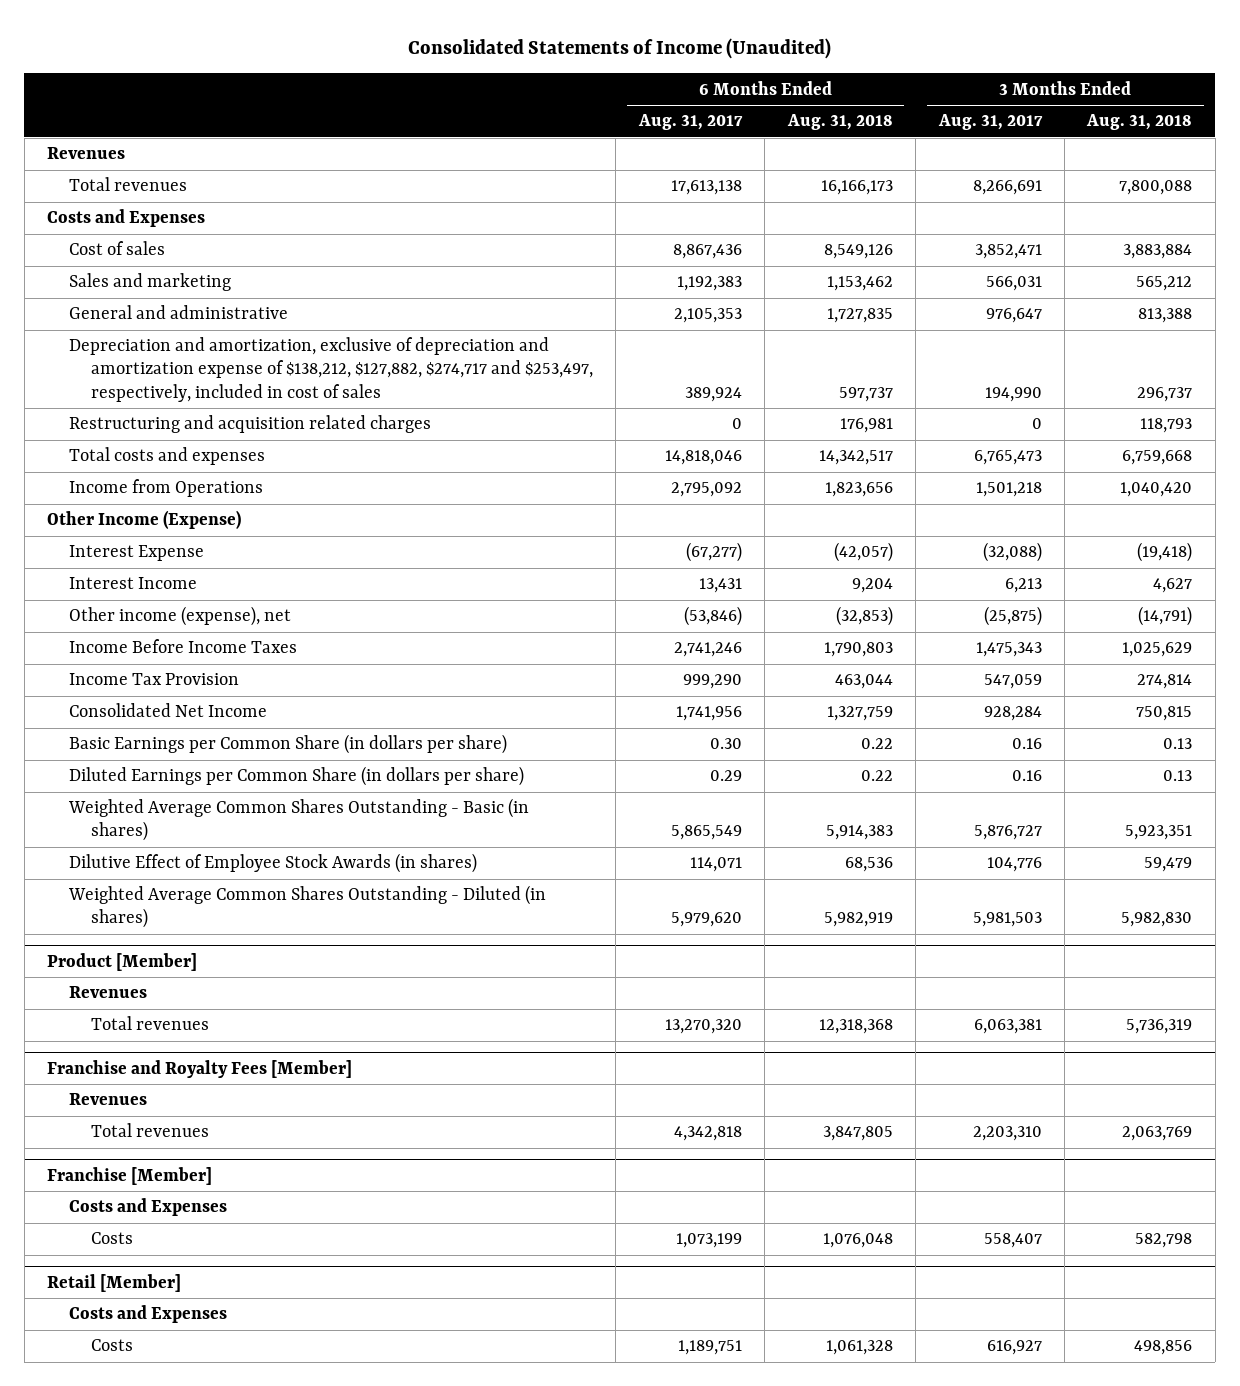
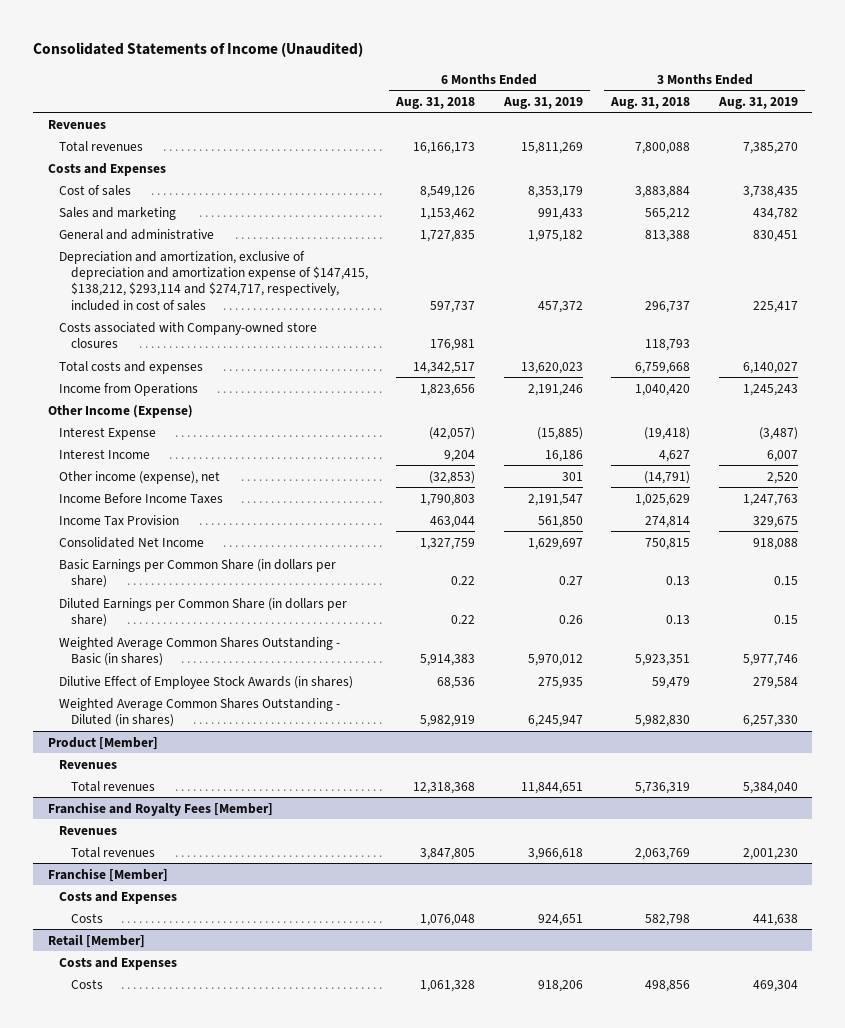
[637,114,743,131] Aug. 31, 2017 -> none
[937,114,1043,131] Aug. 31, 2017 -> none
none -> [502,96,583,109] Aug. 31, 2019
none -> [717,96,798,109] Aug. 31, 2019
[69,337,593,402] Depreciation and amortization, exclusive of depreciation and amortization expense of $138,212, $127,882, $274,717 and $253,497, respectively, included in cost of sales -> [59,250,368,311] Depreciation and amortization, exclusive of depreciation and amortization expense of $147,415, $138,212, $293,114 and $274,717, respectively, included in cost of sales
[69,415,432,434] Restructuring and acquisition related charges -> [59,321,318,348] Costs associated with Company-owned store closures

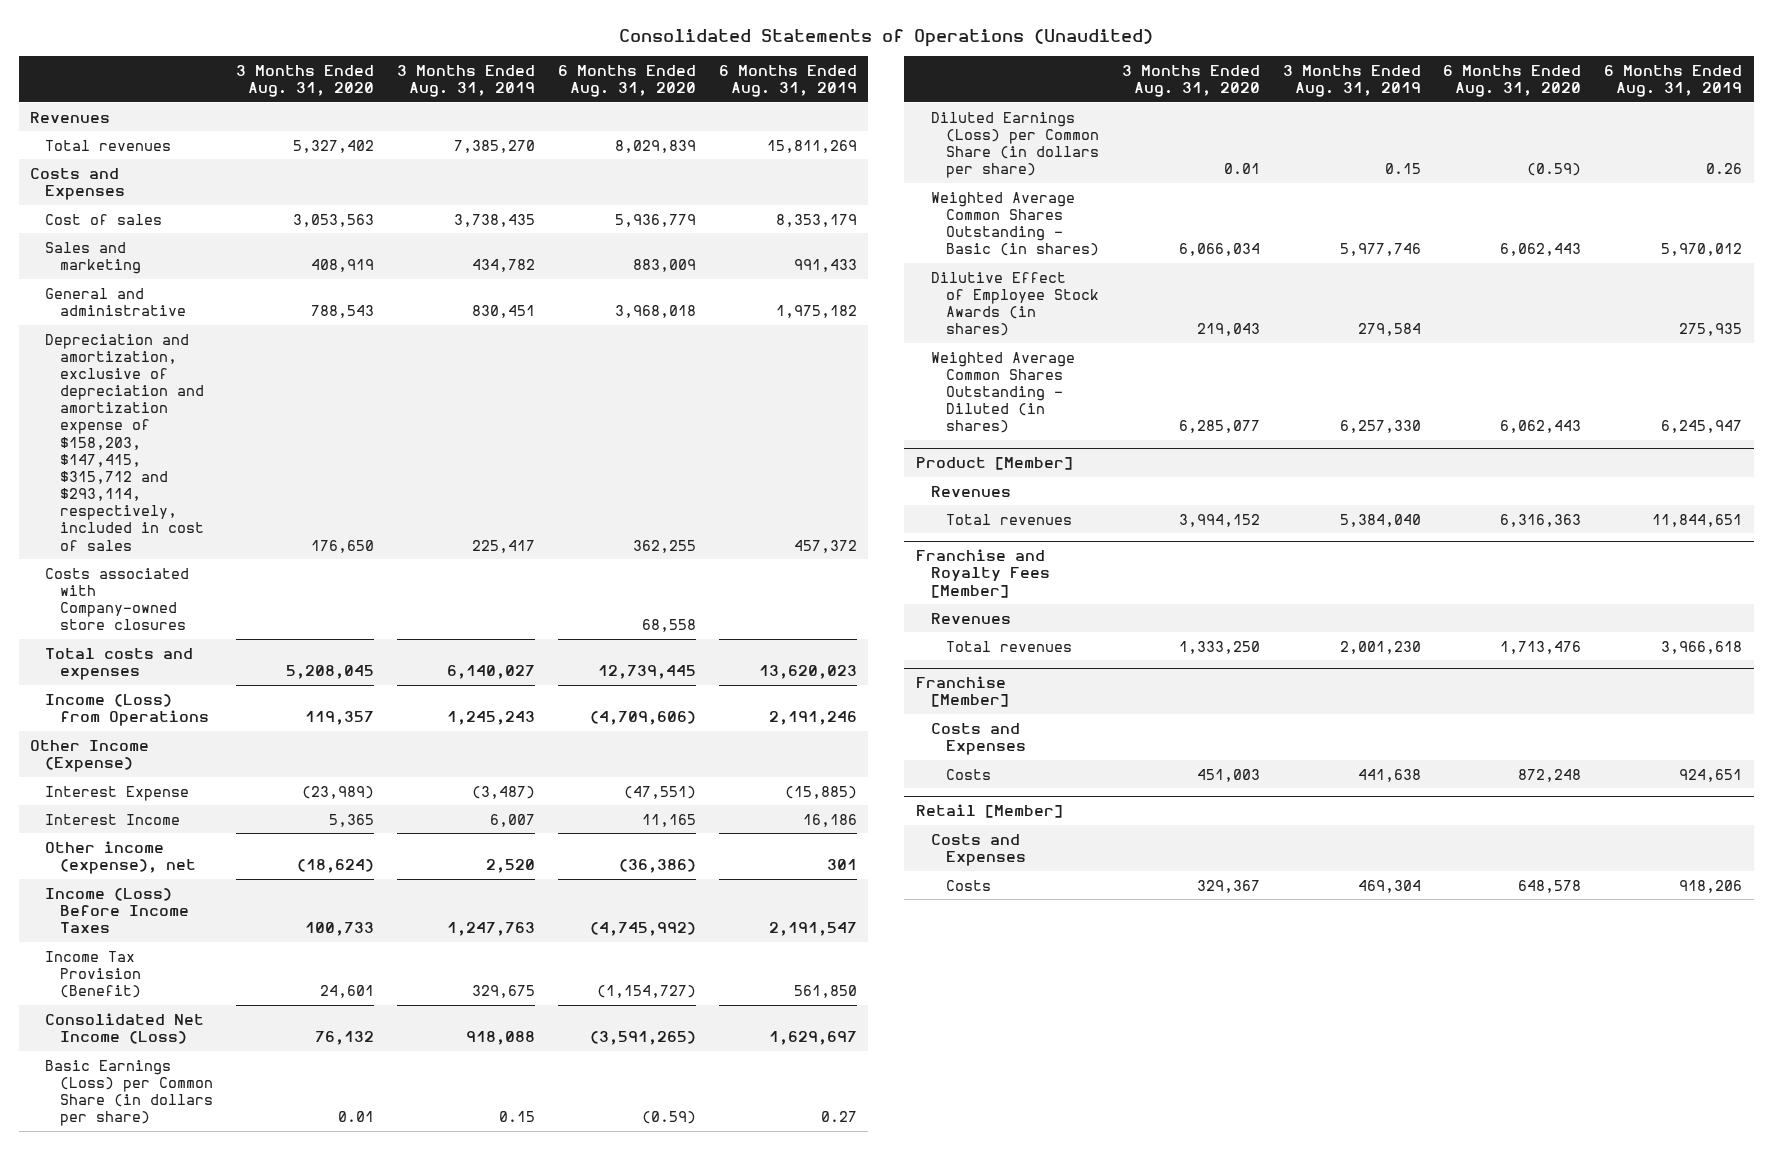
[33,42,364,58] Consolidated Statements of Income (Unaudited) -> [619,28,1154,47] Consolidated Statements of Operations (Unaudited)
[395,96,476,109] Aug. 31, 2018 -> none
[610,96,691,109] Aug. 31, 2018 -> none
none -> [236,64,375,97] 3 Months Ended Aug. 31, 2020
none -> [557,64,696,97] 6 Months Ended Aug. 31, 2020
[59,250,368,311] Depreciation and amortization, exclusive of depreciation and amortization expense of $147,415, $138,212, $293,114 and $274,717, respectively, included in cost of sales -> [45,333,205,551] Depreciation and amortization, exclusive of depreciation and amortization expense of $158,203, $147,415, $315,712 and $293,114, respectively, included in cost of sales
[59,382,199,396] Income from Operations -> [45,693,210,726] Income (Loss) from Operations
[59,492,224,504] Income Before Income Taxes -> [45,887,190,934] Income (Loss) Before Income Taxes
[59,514,180,526] Income Tax Provision -> [45,950,142,999] Income Tax Provision (Benefit)
[59,536,205,548] Consolidated Net Income -> [45,1012,205,1044] Consolidated Net Income (Loss)
[59,558,337,588] Basic Earnings per Common Share (in dollars per share) -> [45,1059,214,1127] Basic Earnings (Loss) per Common Share (in dollars per share)
[59,597,348,627] Diluted Earnings per Common Share (in dollars per share) -> [930,111,1099,179] Diluted Earnings (Loss) per Common Share (in dollars per share)

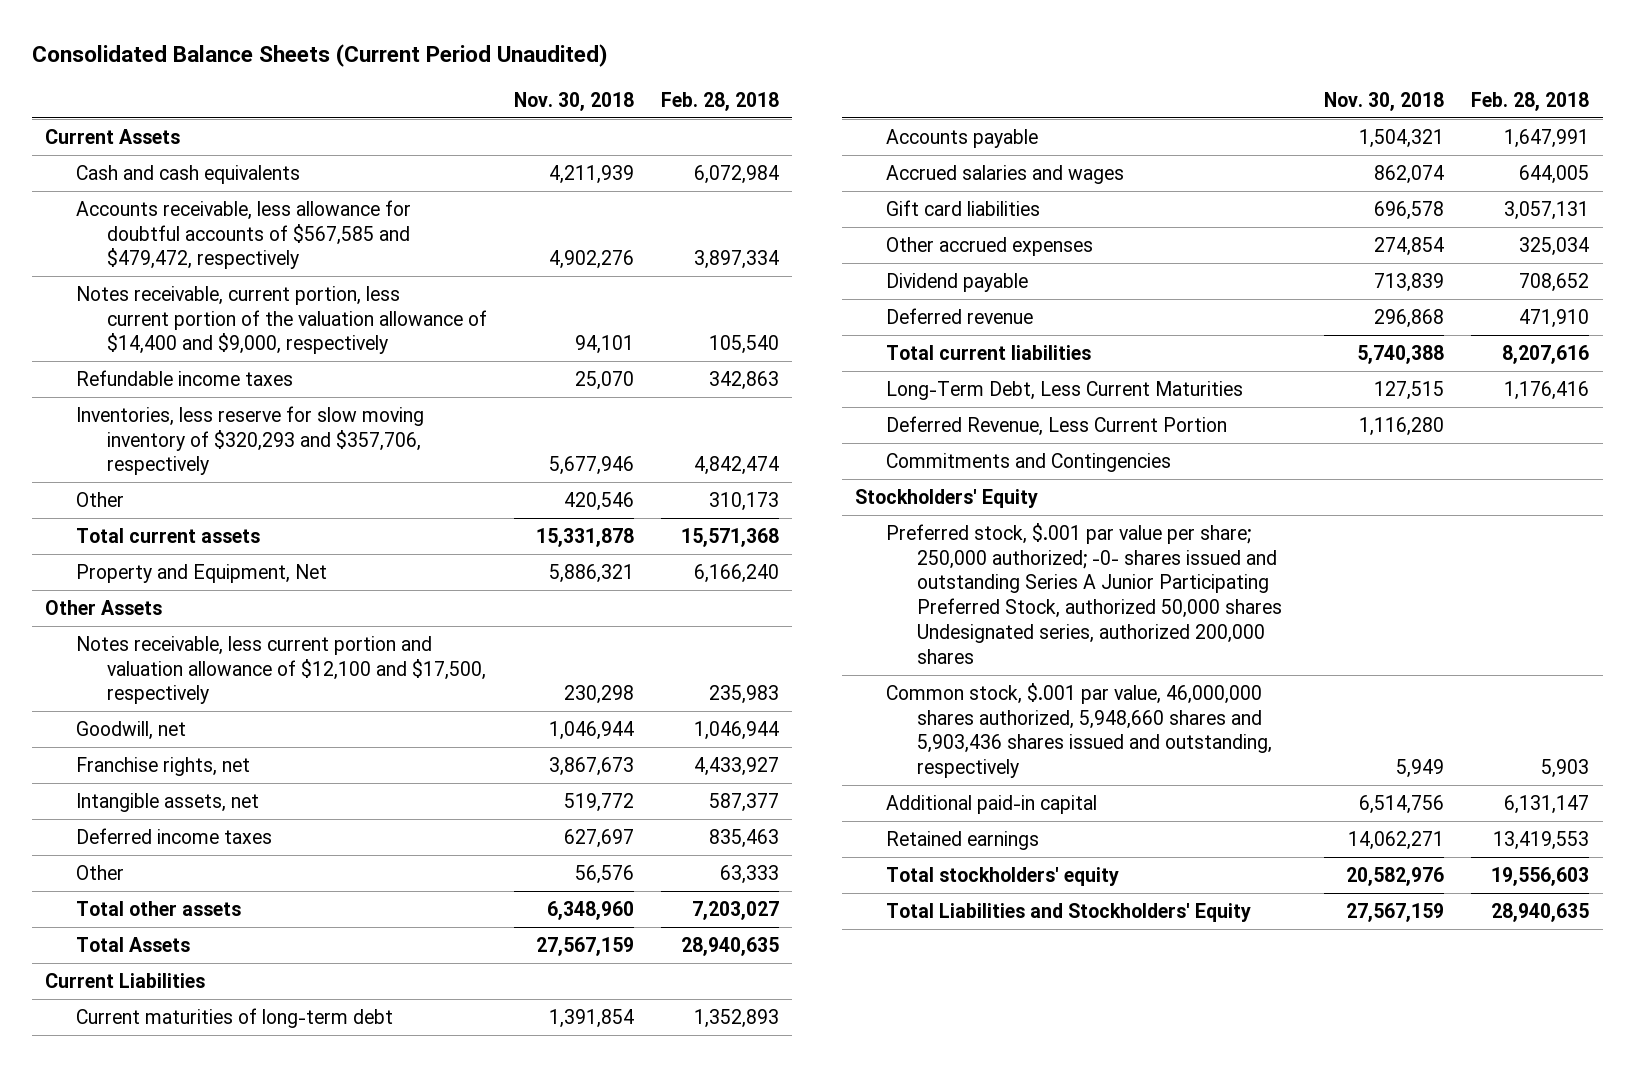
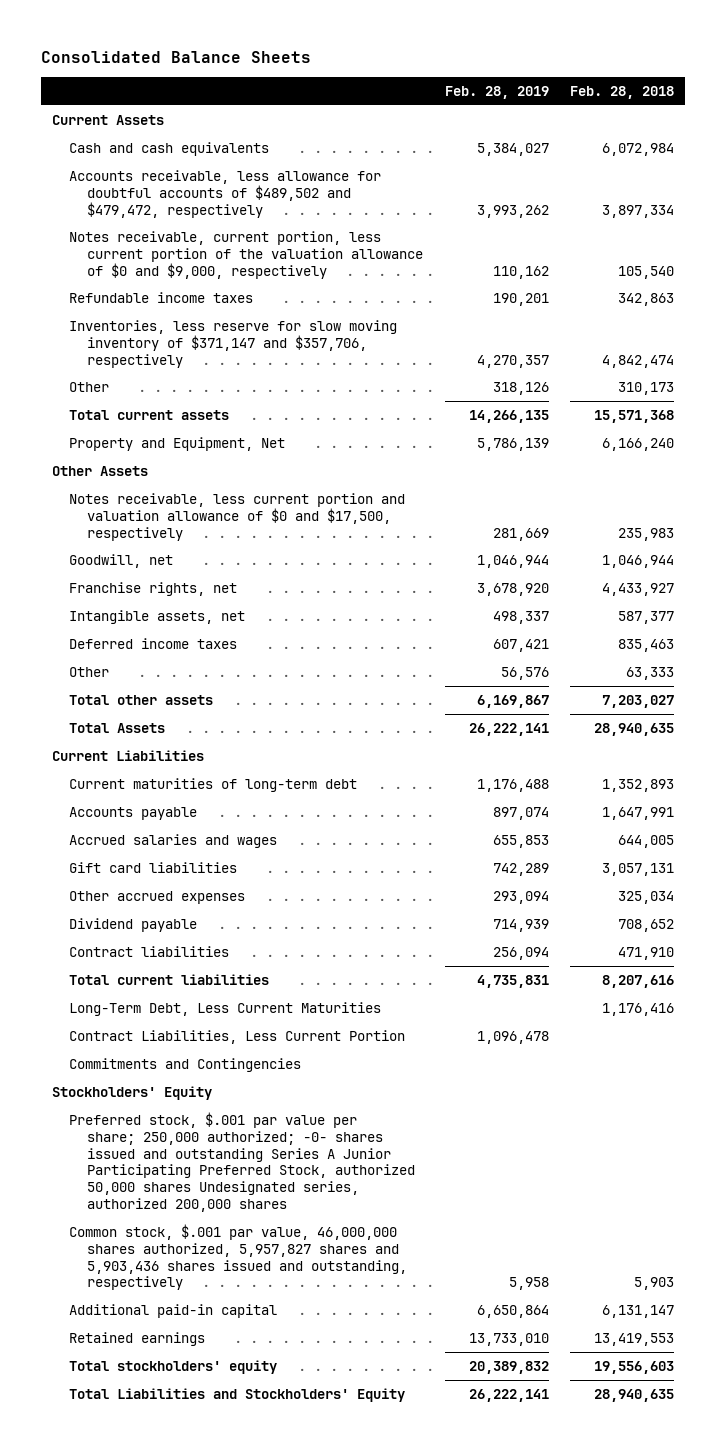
[31,44,608,68] Consolidated Balance Sheets (Current Period Unaudited) -> [41,50,312,63] Consolidated Balance Sheets
[513,91,634,111] Nov. 30, 2018 -> none
none -> [444,85,549,99] Feb. 28, 2019
[75,199,411,270] Accounts receivable, less allowance for doubtful accounts of $567,585 and $479,472, respectively -> [69,169,382,218] Accounts receivable, less allowance for doubtful accounts of $489,502 and $479,472, respectively
[75,285,487,355] Notes receivable, current portion, less current portion of the valuation allowance of $14,400 and $9,000, respectively -> [69,230,423,279] Notes receivable, current portion, less current portion of the valuation allowance of $0 and $9,000, respectively
[75,405,424,476] Inventories, less reserve for slow moving inventory of $320,293 and $357,706, respectively -> [69,319,398,368] Inventories, less reserve for slow moving inventory of $371,147 and $357,706, respectively
[75,635,486,705] Notes receivable, less current portion and valuation allowance of $12,100 and $17,500, respectively -> [69,492,406,541] Notes receivable, less current portion and valuation allowance of $0 and $17,500, respectively
[885,307,1033,324] Deferred revenue -> [69,945,230,957] Contract liabilities
[885,415,1227,436] Deferred Revenue, Less Current Portion -> [69,1029,406,1044] Contract Liabilities, Less Current Portion
[885,682,1272,779] Common stock, $.001 par value, 46,000,000 shares authorized, 5,948,660 shares and 5,903,436 shares issued and outstanding, respectively -> [69,1223,407,1291] Common stock, $.001 par value, 46,000,000 shares authorized, 5,957,827 shares and 5,903,436 shares issued and outstanding, respectively

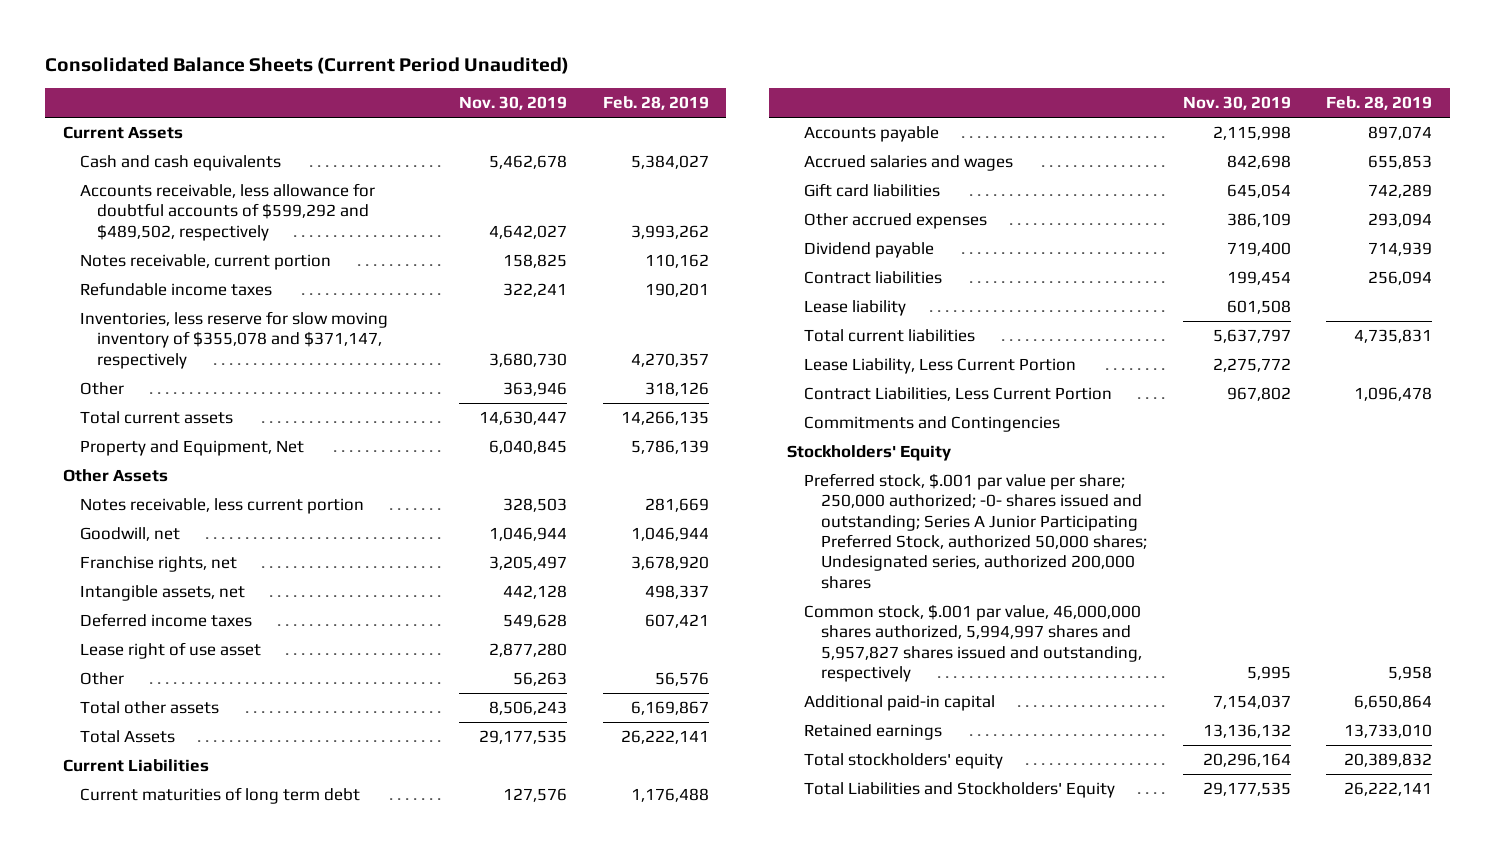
[41,50,312,63] Consolidated Balance Sheets -> [44,57,569,75] Consolidated Balance Sheets (Current Period Unaudited)
[570,85,675,99] Feb. 28, 2018 -> none
none -> [458,96,567,111] Nov. 30, 2019
[69,169,382,218] Accounts receivable, less allowance for doubtful accounts of $489,502 and $479,472, respectively -> [79,183,375,241] Accounts receivable, less allowance for doubtful accounts of $599,292 and $489,502, respectively
[69,230,423,279] Notes receivable, current portion, less current portion of the valuation allowance of $0 and $9,000, respectively -> [79,254,331,271] Notes receivable, current portion
[69,319,398,368] Inventories, less reserve for slow moving inventory of $371,147 and $357,706, respectively -> [79,311,388,369] Inventories, less reserve for slow moving inventory of $355,078 and $371,147, respectively
[69,492,406,541] Notes receivable, less current portion and valuation allowance of $0 and $17,500, respectively -> [79,498,364,515] Notes receivable, less current portion
none -> [79,642,261,660] Lease right of use asset
[69,777,358,792] Current maturities of long-term debt -> [79,787,360,805] Current maturities of long term debt
none -> [803,300,906,317] Lease liability
[69,1001,382,1016] Long-Term Debt, Less Current Maturities -> none
none -> [803,358,1076,375] Lease Liability, Less Current Portion
[69,1111,415,1213] Preferred stock, $.001 par value per share; 250,000 authorized; -0- shares issued and outstanding Series A Junior Participating Preferred Stock, authorized 50,000 shares Undesignated series, authorized 200,000 shares -> [803,473,1147,589] Preferred stock, $.001 par value per share; 250,000 authorized; -0- shares issued and outstanding; Series A Junior Participating Preferred Stock, authorized 50,000 shares; Undesignated series, authorized 200,000 shares
[69,1223,407,1291] Common stock, $.001 par value, 46,000,000 shares authorized, 5,957,827 shares and 5,903,436 shares issued and outstanding, respectively -> [803,604,1142,683] Common stock, $.001 par value, 46,000,000 shares authorized, 5,994,997 shares and 5,957,827 shares issued and outstanding, respectively

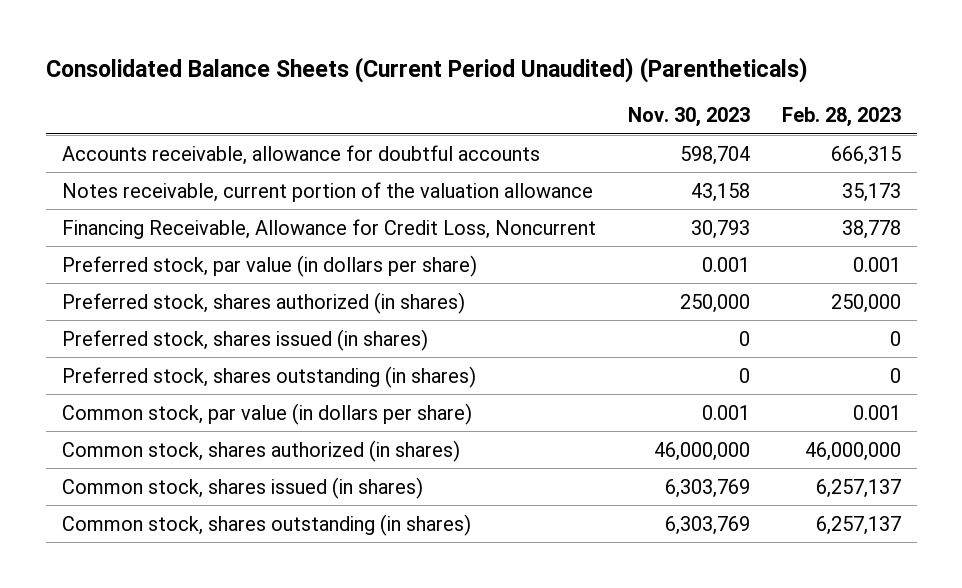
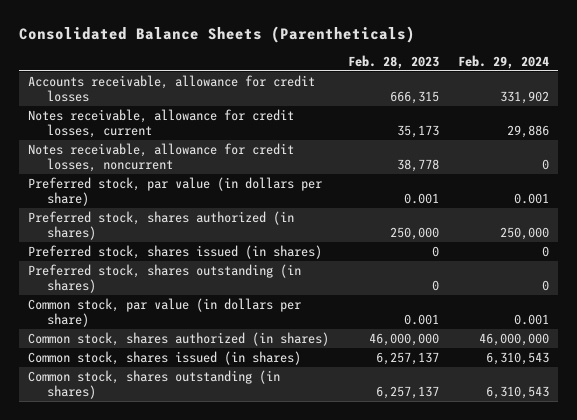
[45,56,808,83] Consolidated Balance Sheets (Current Period Unaudited) (Parentheticals) -> [18,25,415,43] Consolidated Balance Sheets (Parentheticals)
[627,107,750,128] Nov. 30, 2023 -> none
none -> [457,54,549,69] Feb. 29, 2024
[61,144,540,165] Accounts receivable, allowance for doubtful accounts -> [28,74,316,103] Accounts receivable, allowance for credit losses
[61,181,593,202] Notes receivable, current portion of the valuation allowance -> [28,108,295,139] Notes receivable, allowance for credit losses, current
[61,218,596,239] Financing Receivable, Allowance for Credit Loss, Noncurrent -> [28,142,295,173] Notes receivable, allowance for credit losses, noncurrent

